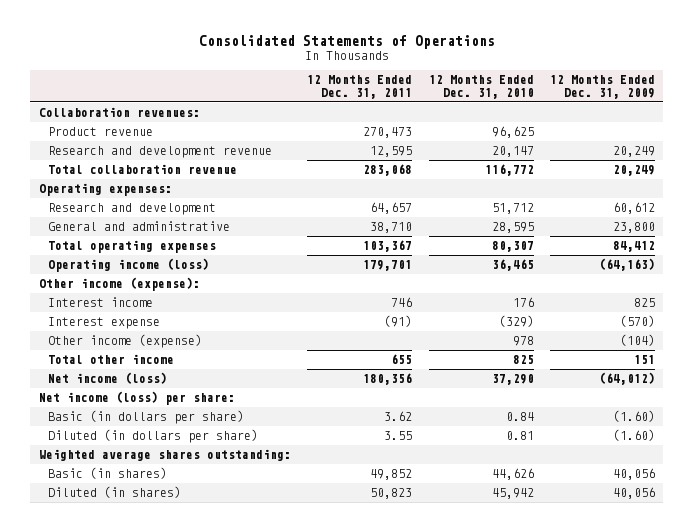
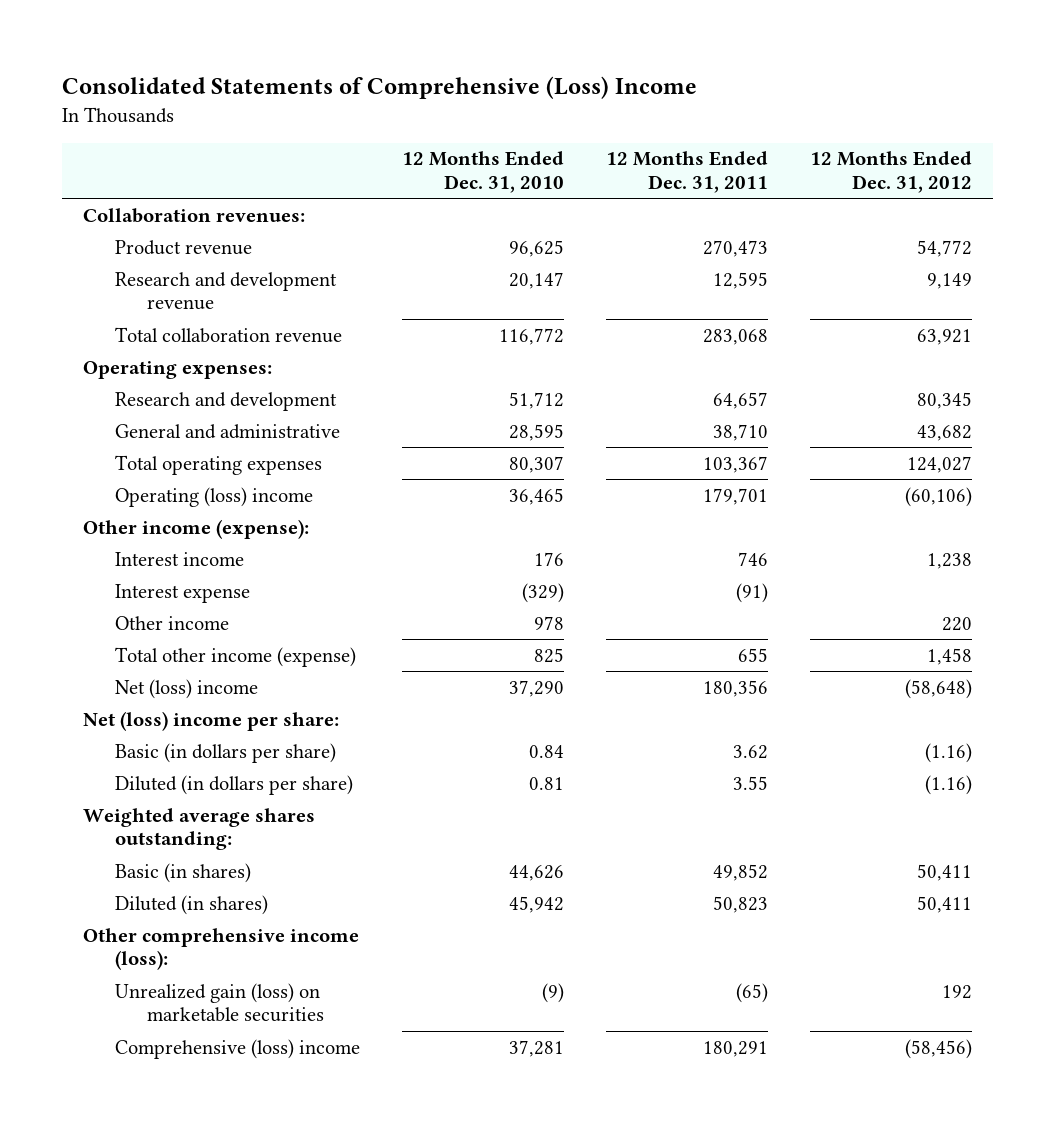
[198,34,495,49] Consolidated Statements of Operations -> [61,76,697,100] Consolidated Statements of Comprehensive (Loss) Income
[550,74,656,99] 12 Months Ended Dec. 31, 2009 -> none
none -> [809,151,972,194] 12 Months Ended Dec. 31, 2012
[48,258,210,273] Operating income (loss) -> [114,486,313,507] Operating (loss) income
[48,334,203,349] Other income (expense) -> [114,615,229,630] Other income
[48,354,175,365] Total other income -> [114,646,356,667] Total other income (expense)
[48,372,168,385] Net income (loss) -> [114,678,258,699] Net (loss) income
[38,391,235,406] Net income (loss) per share: -> [82,710,339,731] Net (loss) income per share:
none -> [82,927,359,971] Other comprehensive income (loss):
none -> [114,982,324,1023] Unrealized gain (loss) on marketable securities
none -> [114,1038,360,1059] Comprehensive (loss) income

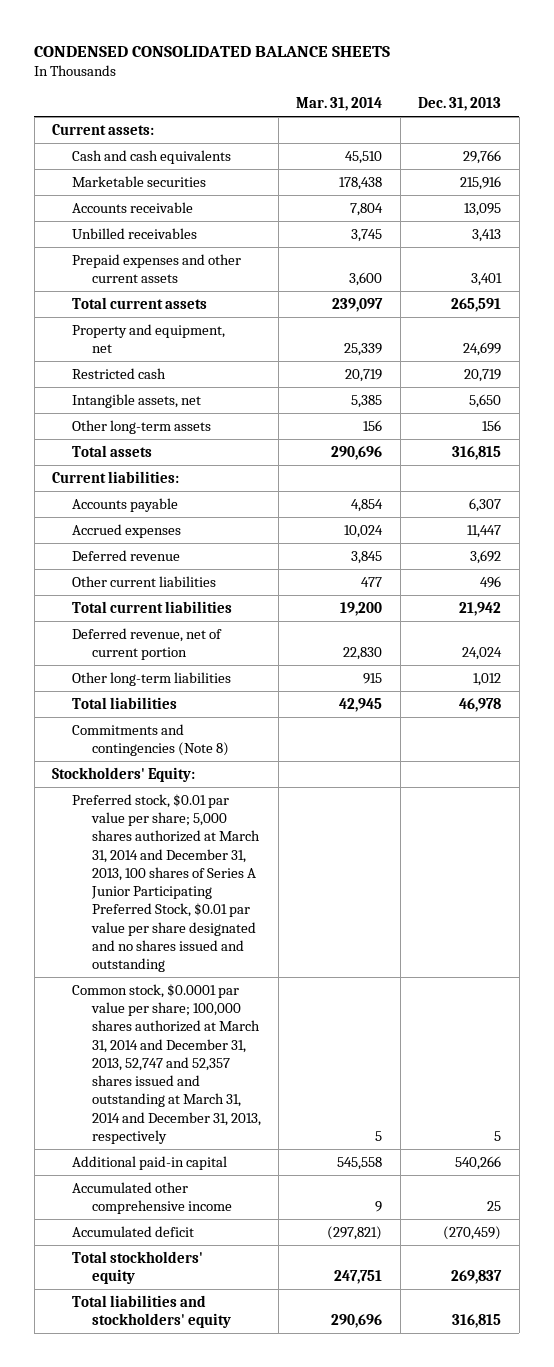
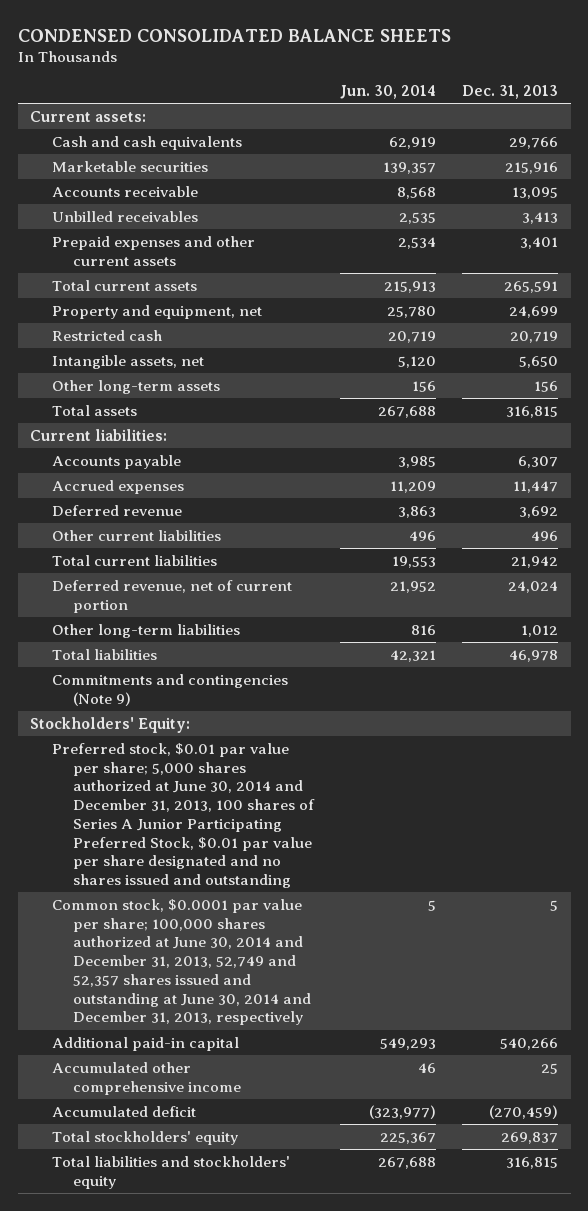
[296,97,383,112] Mar. 31, 2014 -> none
none -> [340,84,437,99] Jun. 30, 2014
[71,723,229,757] Commitments and contingencies (Note 8) -> [51,674,288,706] Commitments and contingencies (Note 9)
[71,793,260,972] Preferred stock, $0.01 par value per share; 5,000 shares authorized at March 31, 2014 and December 31, 2013, 100 shares of Series A Junior Participating Preferred Stock, $0.01 par value per share designated and no shares issued and outstanding -> [51,743,316,888] Preferred stock, $0.01 par value per share; 5,000 shares authorized at June 30, 2014 and December 31, 2013, 100 shares of Series A Junior Participating Preferred Stock, $0.01 par value per share designated and no shares issued and outstanding
[71,983,261,1144] Common stock, $0.0001 par value per share; 100,000 shares authorized at March 31, 2014 and December 31, 2013, 52,747 and 52,357 shares issued and outstanding at March 31, 2014 and December 31, 2013, respectively -> [51,899,312,1026] Common stock, $0.0001 par value per share; 100,000 shares authorized at June 30, 2014 and December 31, 2013, 52,749 and 52,357 shares issued and outstanding at June 30, 2014 and December 31, 2013, respectively

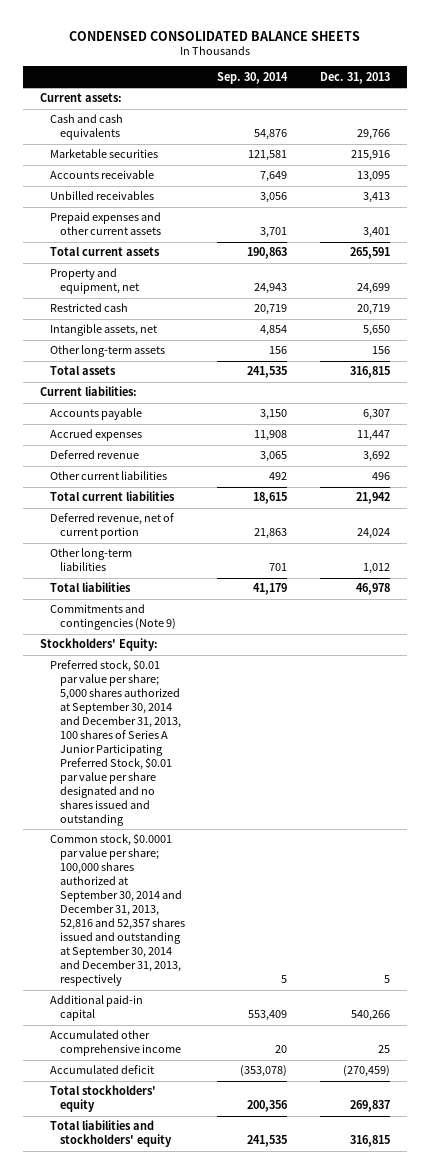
[340,84,437,99] Jun. 30, 2014 -> none
none -> [217,71,289,84] Sep. 30, 2014
[51,743,316,888] Preferred stock, $0.01 par value per share; 5,000 shares authorized at June 30, 2014 and December 31, 2013, 100 shares of Series A Junior Participating Preferred Stock, $0.01 par value per share designated and no shares issued and outstanding -> [49,659,181,827] Preferred stock, $0.01 par value per share; 5,000 shares authorized at September 30, 2014 and December 31, 2013, 100 shares of Series A Junior Participating Preferred Stock, $0.01 par value per share designated and no shares issued and outstanding
[51,899,312,1026] Common stock, $0.0001 par value per share; 100,000 shares authorized at June 30, 2014 and December 31, 2013, 52,749 and 52,357 shares issued and outstanding at June 30, 2014 and December 31, 2013, respectively -> [49,833,185,987] Common stock, $0.0001 par value per share; 100,000 shares authorized at September 30, 2014 and December 31, 2013, 52,816 and 52,357 shares issued and outstanding at September 30, 2014 and December 31, 2013, respectively

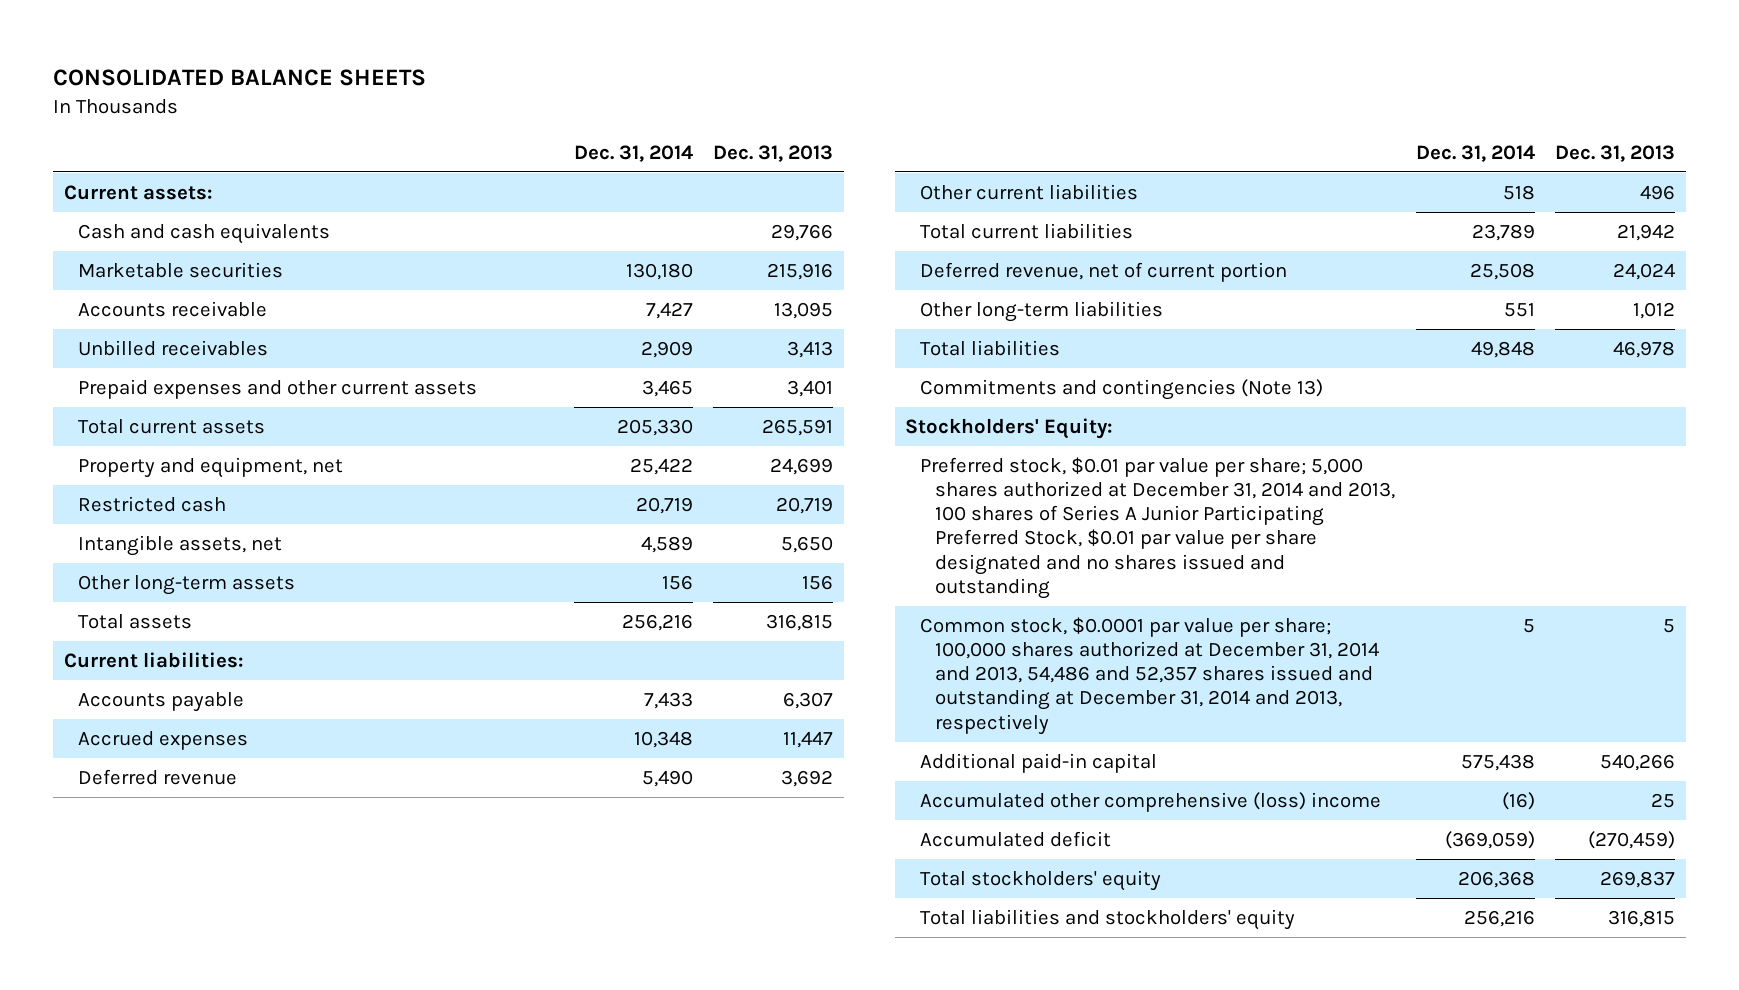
[68,30,360,41] CONDENSED CONSOLIDATED BALANCE SHEETS -> [53,69,427,87] CONSOLIDATED BALANCE SHEETS
[217,71,289,84] Sep. 30, 2014 -> none
none -> [573,145,693,163] Dec. 31, 2014
[49,604,176,631] Commitments and contingencies (Note 9) -> [920,378,1324,400] Commitments and contingencies (Note 13)
[49,659,181,827] Preferred stock, $0.01 par value per share; 5,000 shares authorized at September 30, 2014 and December 31, 2013, 100 shares of Series A Junior Participating Preferred Stock, $0.01 par value per share designated and no shares issued and outstanding -> [920,456,1395,599] Preferred stock, $0.01 par value per share; 5,000 shares authorized at December 31, 2014 and 2013, 100 shares of Series A Junior Participating Preferred Stock, $0.01 par value per share designated and no shares issued and outstanding
[49,833,185,987] Common stock, $0.0001 par value per share; 100,000 shares authorized at September 30, 2014 and December 31, 2013, 52,816 and 52,357 shares issued and outstanding at September 30, 2014 and December 31, 2013, respectively -> [920,616,1379,735] Common stock, $0.0001 par value per share; 100,000 shares authorized at December 31, 2014 and 2013, 54,486 and 52,357 shares issued and outstanding at December 31, 2014 and 2013, respectively
[49,1030,181,1057] Accumulated other comprehensive income -> [920,791,1382,812] Accumulated other comprehensive (loss) income

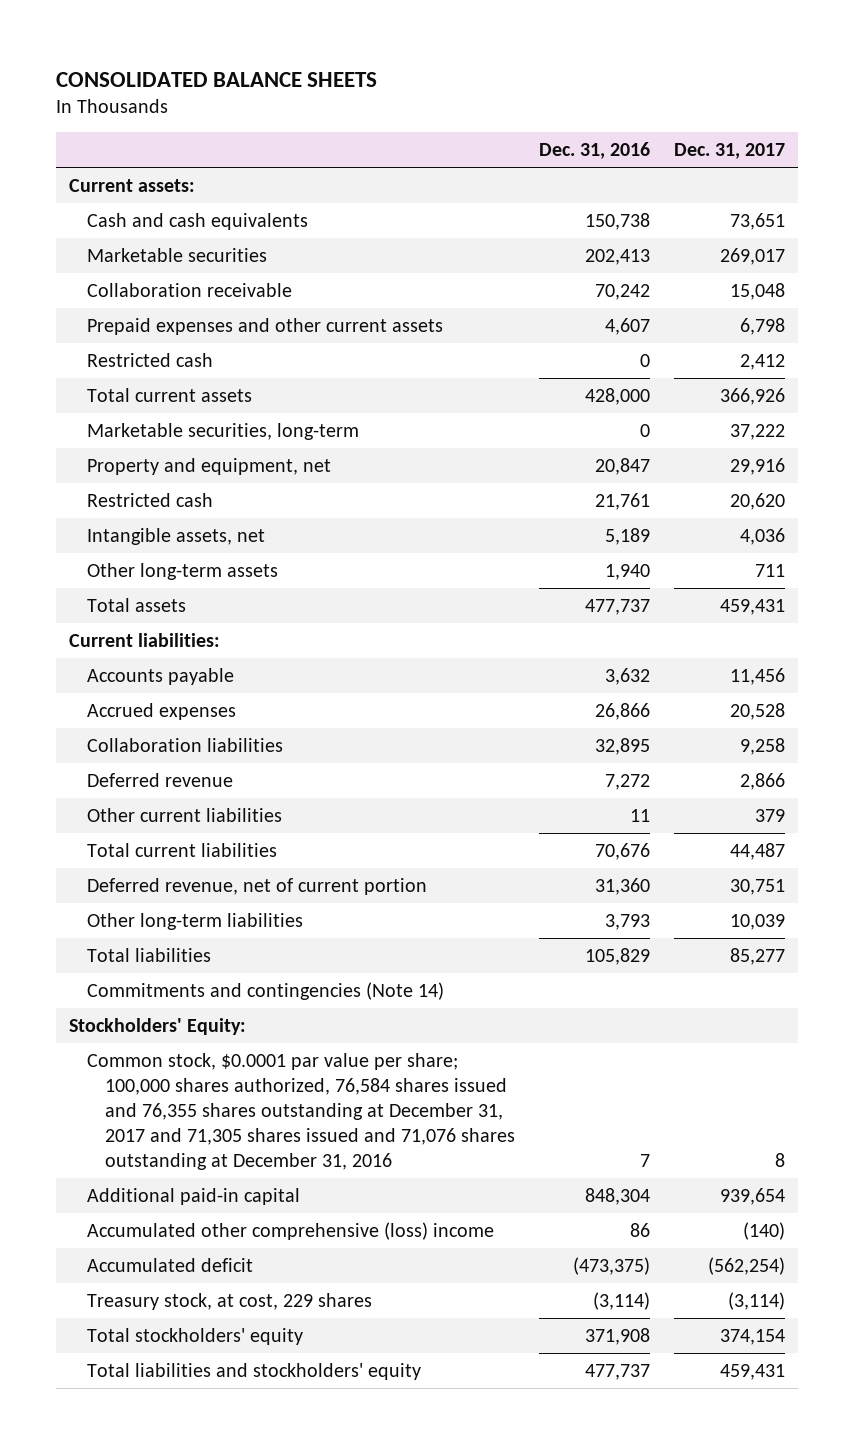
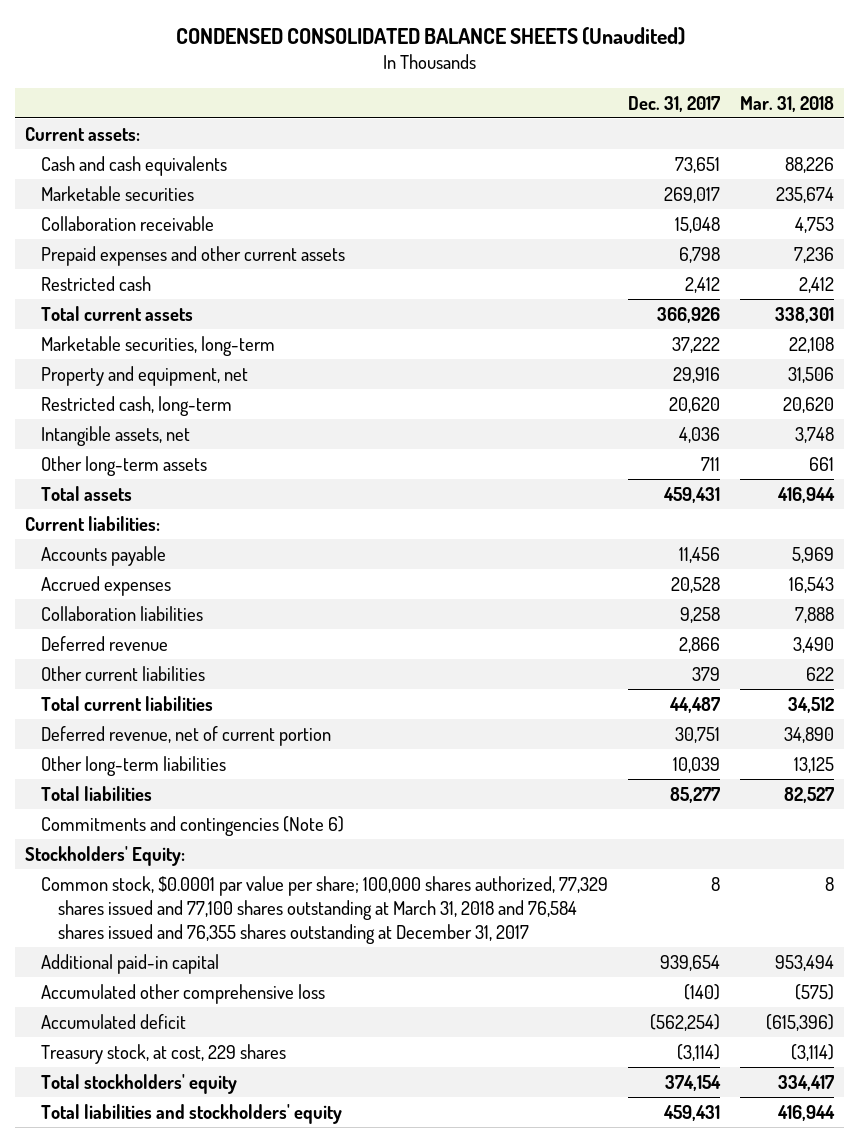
[56,71,378,87] CONSOLIDATED BALANCE SHEETS -> [175,27,685,46] CONDENSED CONSOLIDATED BALANCE SHEETS (Unaudited)
[539,141,651,159] Dec. 31, 2016 -> none
none -> [740,95,835,112] Mar. 31, 2018
[86,492,213,507] Restricted cash -> [41,395,233,416] Restricted cash, long-term
[86,981,444,1000] Commitments and contingencies (Note 14) -> [41,815,345,836] Commitments and contingencies (Note 6)
[86,1052,515,1171] Common stock, $0.0001 par value per share; 100,000 shares authorized, 76,584 shares issued and 76,355 shares outstanding at December 31, 2017 and 71,305 shares issued and 71,076 shares outstanding at December 31, 2016 -> [41,875,609,945] Common stock, $0.0001 par value per share; 100,000 shares authorized, 77,329 shares issued and 77,100 shares outstanding at March 31, 2018 and 76,584 shares issued and 76,355 shares outstanding at December 31, 2017
[86,1221,494,1240] Accumulated other comprehensive (loss) income -> [41,983,326,1004] Accumulated other comprehensive loss

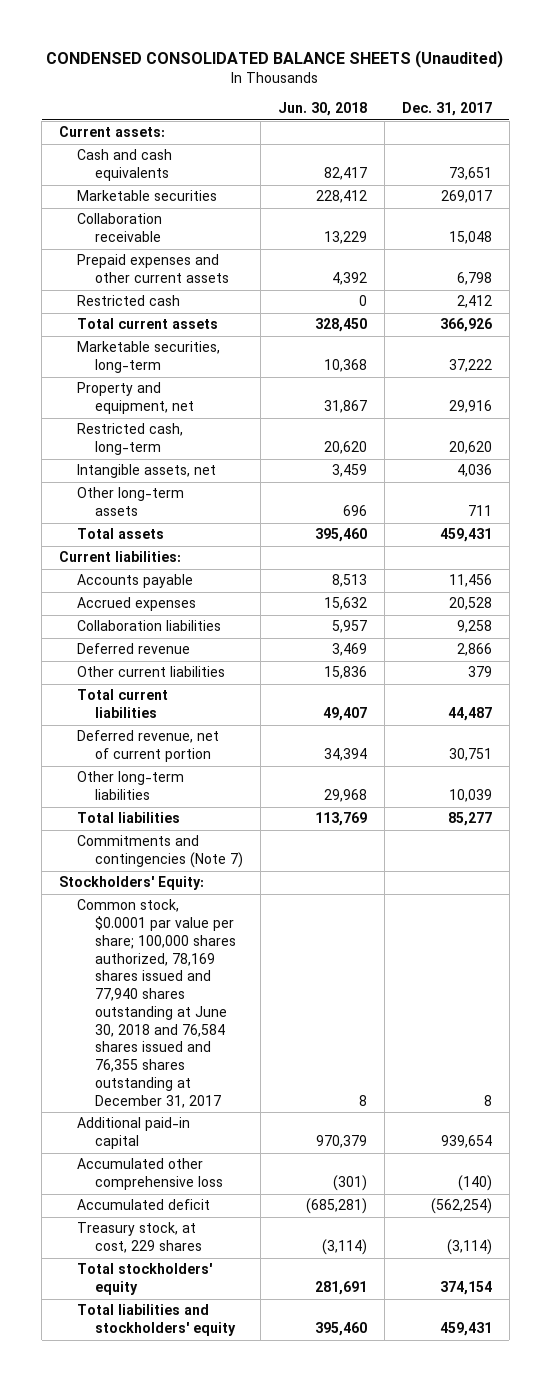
[740,95,835,112] Mar. 31, 2018 -> none
none -> [278,102,368,117] Jun. 30, 2018
[41,815,345,836] Commitments and contingencies (Note 6) -> [77,835,244,869] Commitments and contingencies (Note 7)
[41,875,609,945] Common stock, $0.0001 par value per share; 100,000 shares authorized, 77,329 shares issued and 77,100 shares outstanding at March 31, 2018 and 76,584 shares issued and 76,355 shares outstanding at December 31, 2017 -> [77,899,237,1108] Common stock, $0.0001 par value per share; 100,000 shares authorized, 78,169 shares issued and 77,940 shares outstanding at June 30, 2018 and 76,584 shares issued and 76,355 shares outstanding at December 31, 2017

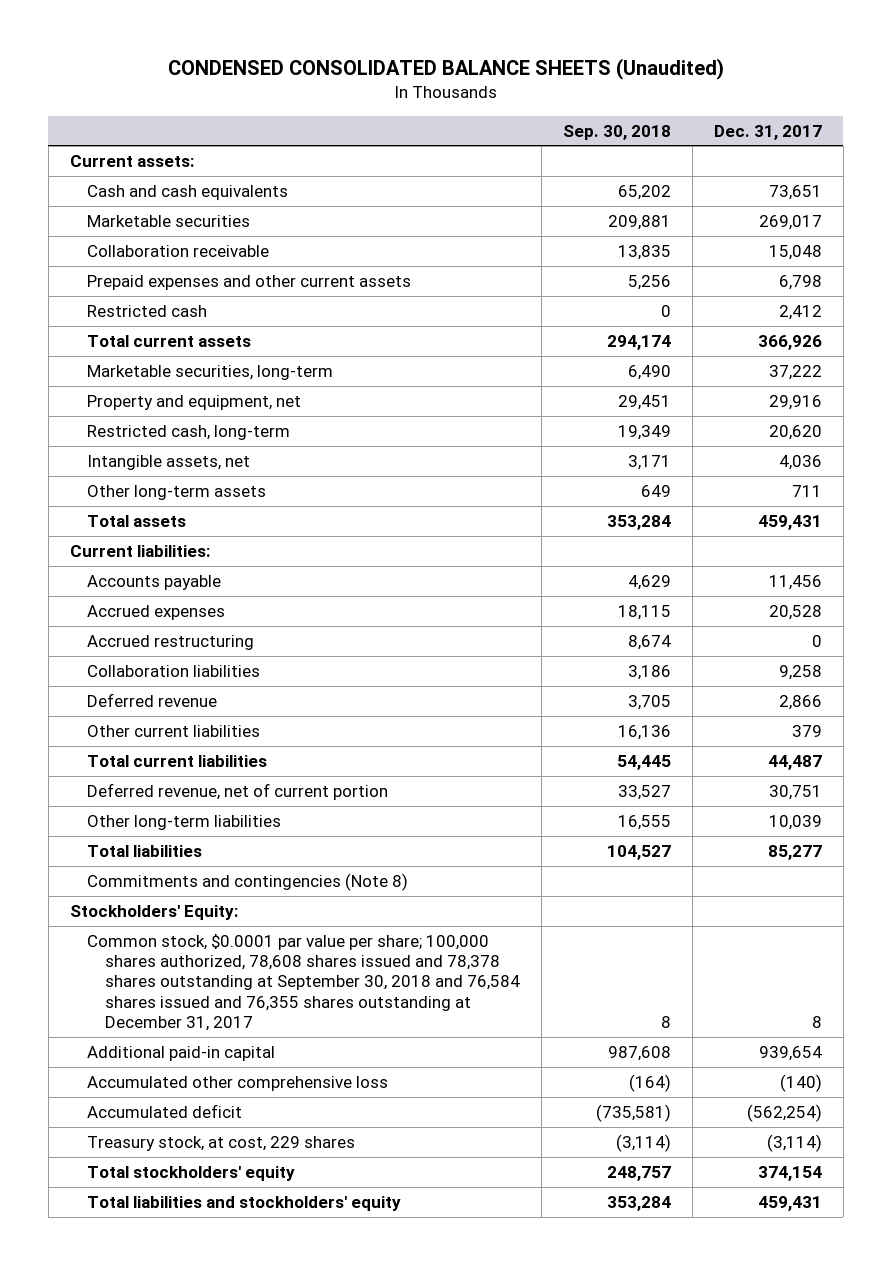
[278,102,368,117] Jun. 30, 2018 -> none
none -> [562,124,671,140] Sep. 30, 2018
none -> [87,635,255,651] Accrued restructuring
[77,835,244,869] Commitments and contingencies (Note 7) -> [87,873,409,892] Commitments and contingencies (Note 8)
[77,899,237,1108] Common stock, $0.0001 par value per share; 100,000 shares authorized, 78,169 shares issued and 77,940 shares outstanding at June 30, 2018 and 76,584 shares issued and 76,355 shares outstanding at December 31, 2017 -> [87,934,520,1031] Common stock, $0.0001 par value per share; 100,000 shares authorized, 78,608 shares issued and 78,378 shares outstanding at September 30, 2018 and 76,584 shares issued and 76,355 shares outstanding at December 31, 2017

